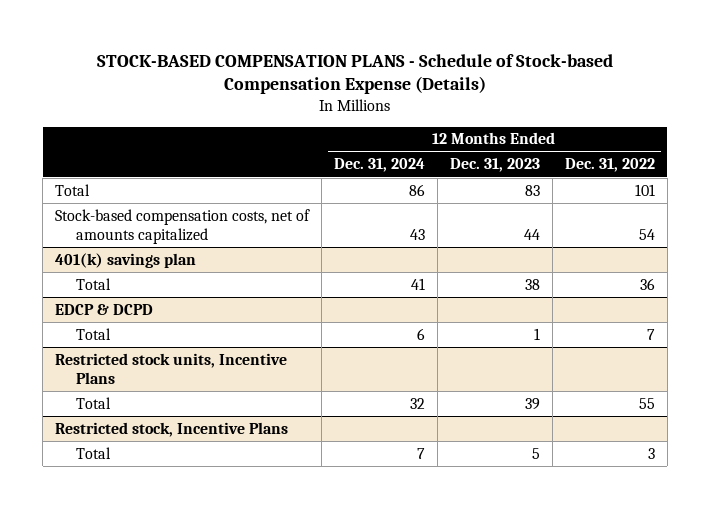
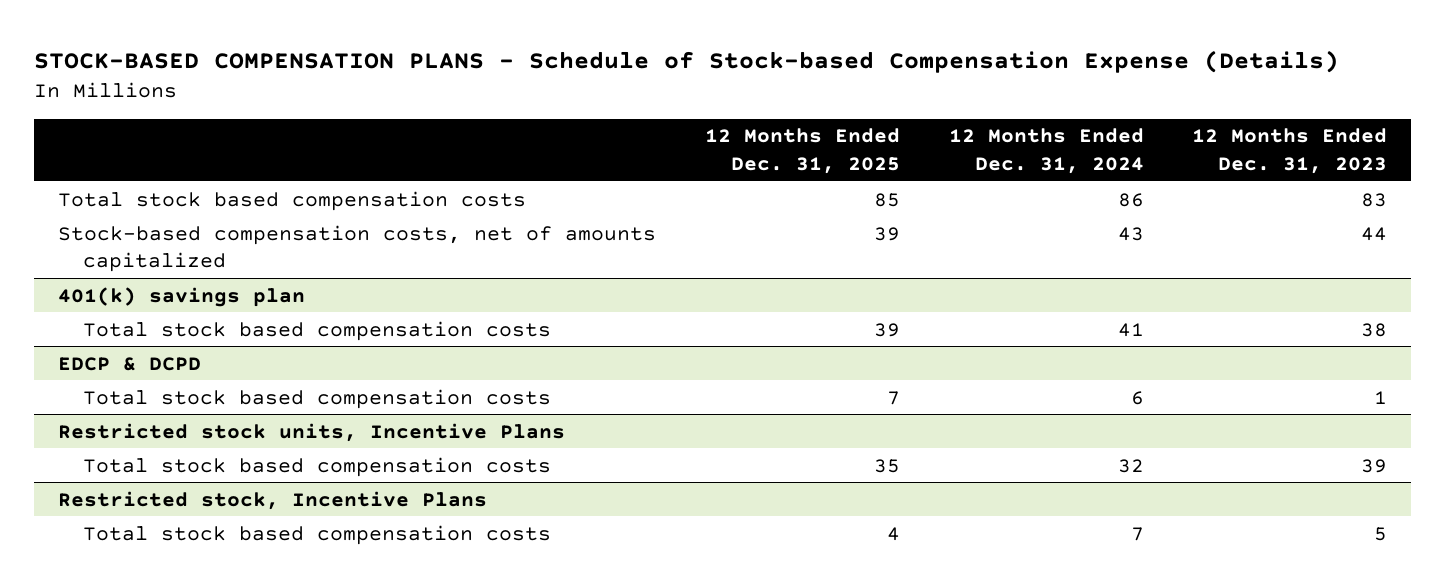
[564,158,655,173] Dec. 31, 2022 -> none
none -> [704,128,900,174] 12 Months Ended Dec. 31, 2025
[55,183,91,196] Total -> [58,190,527,211] Total stock based compensation costs
[75,277,111,290] Total -> [83,320,552,341] Total stock based compensation costs
[75,327,111,340] Total -> [83,388,552,409] Total stock based compensation costs
[75,396,111,409] Total -> [83,456,552,477] Total stock based compensation costs
[75,446,111,459] Total -> [83,524,552,545] Total stock based compensation costs

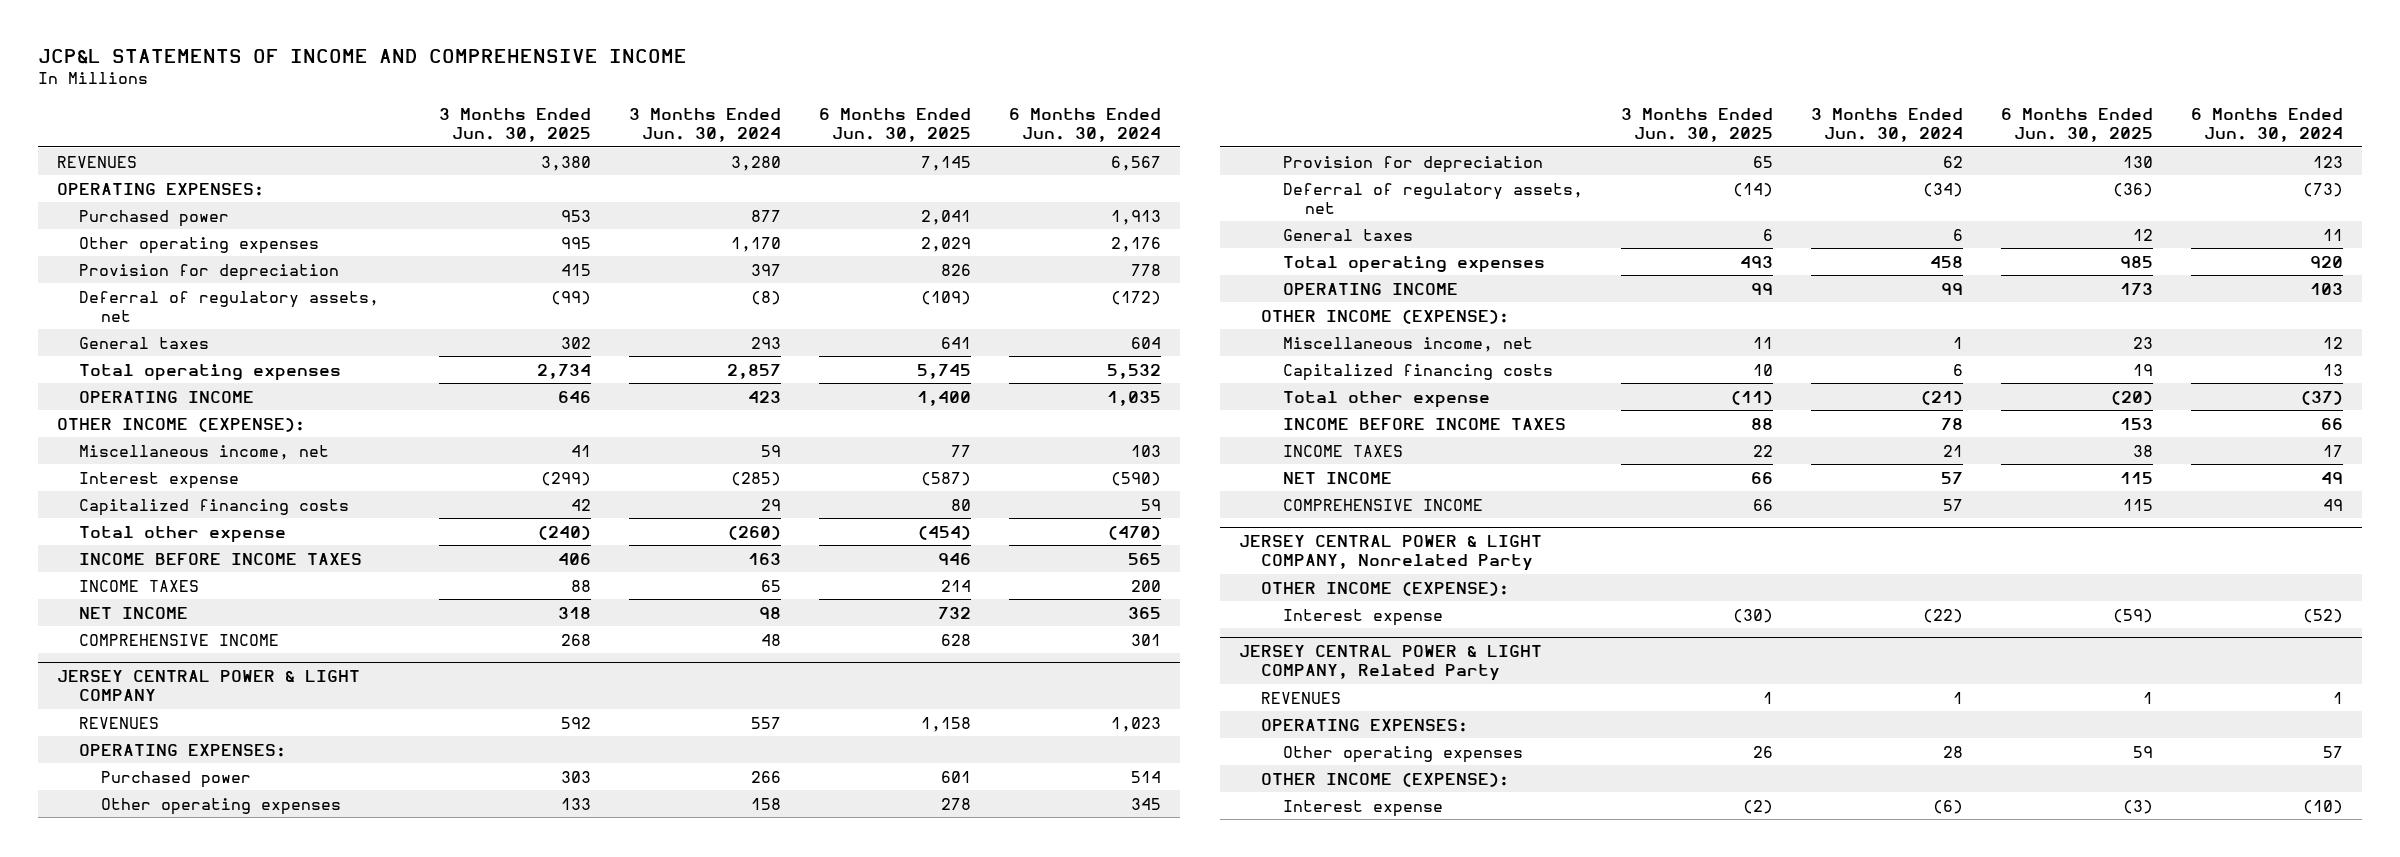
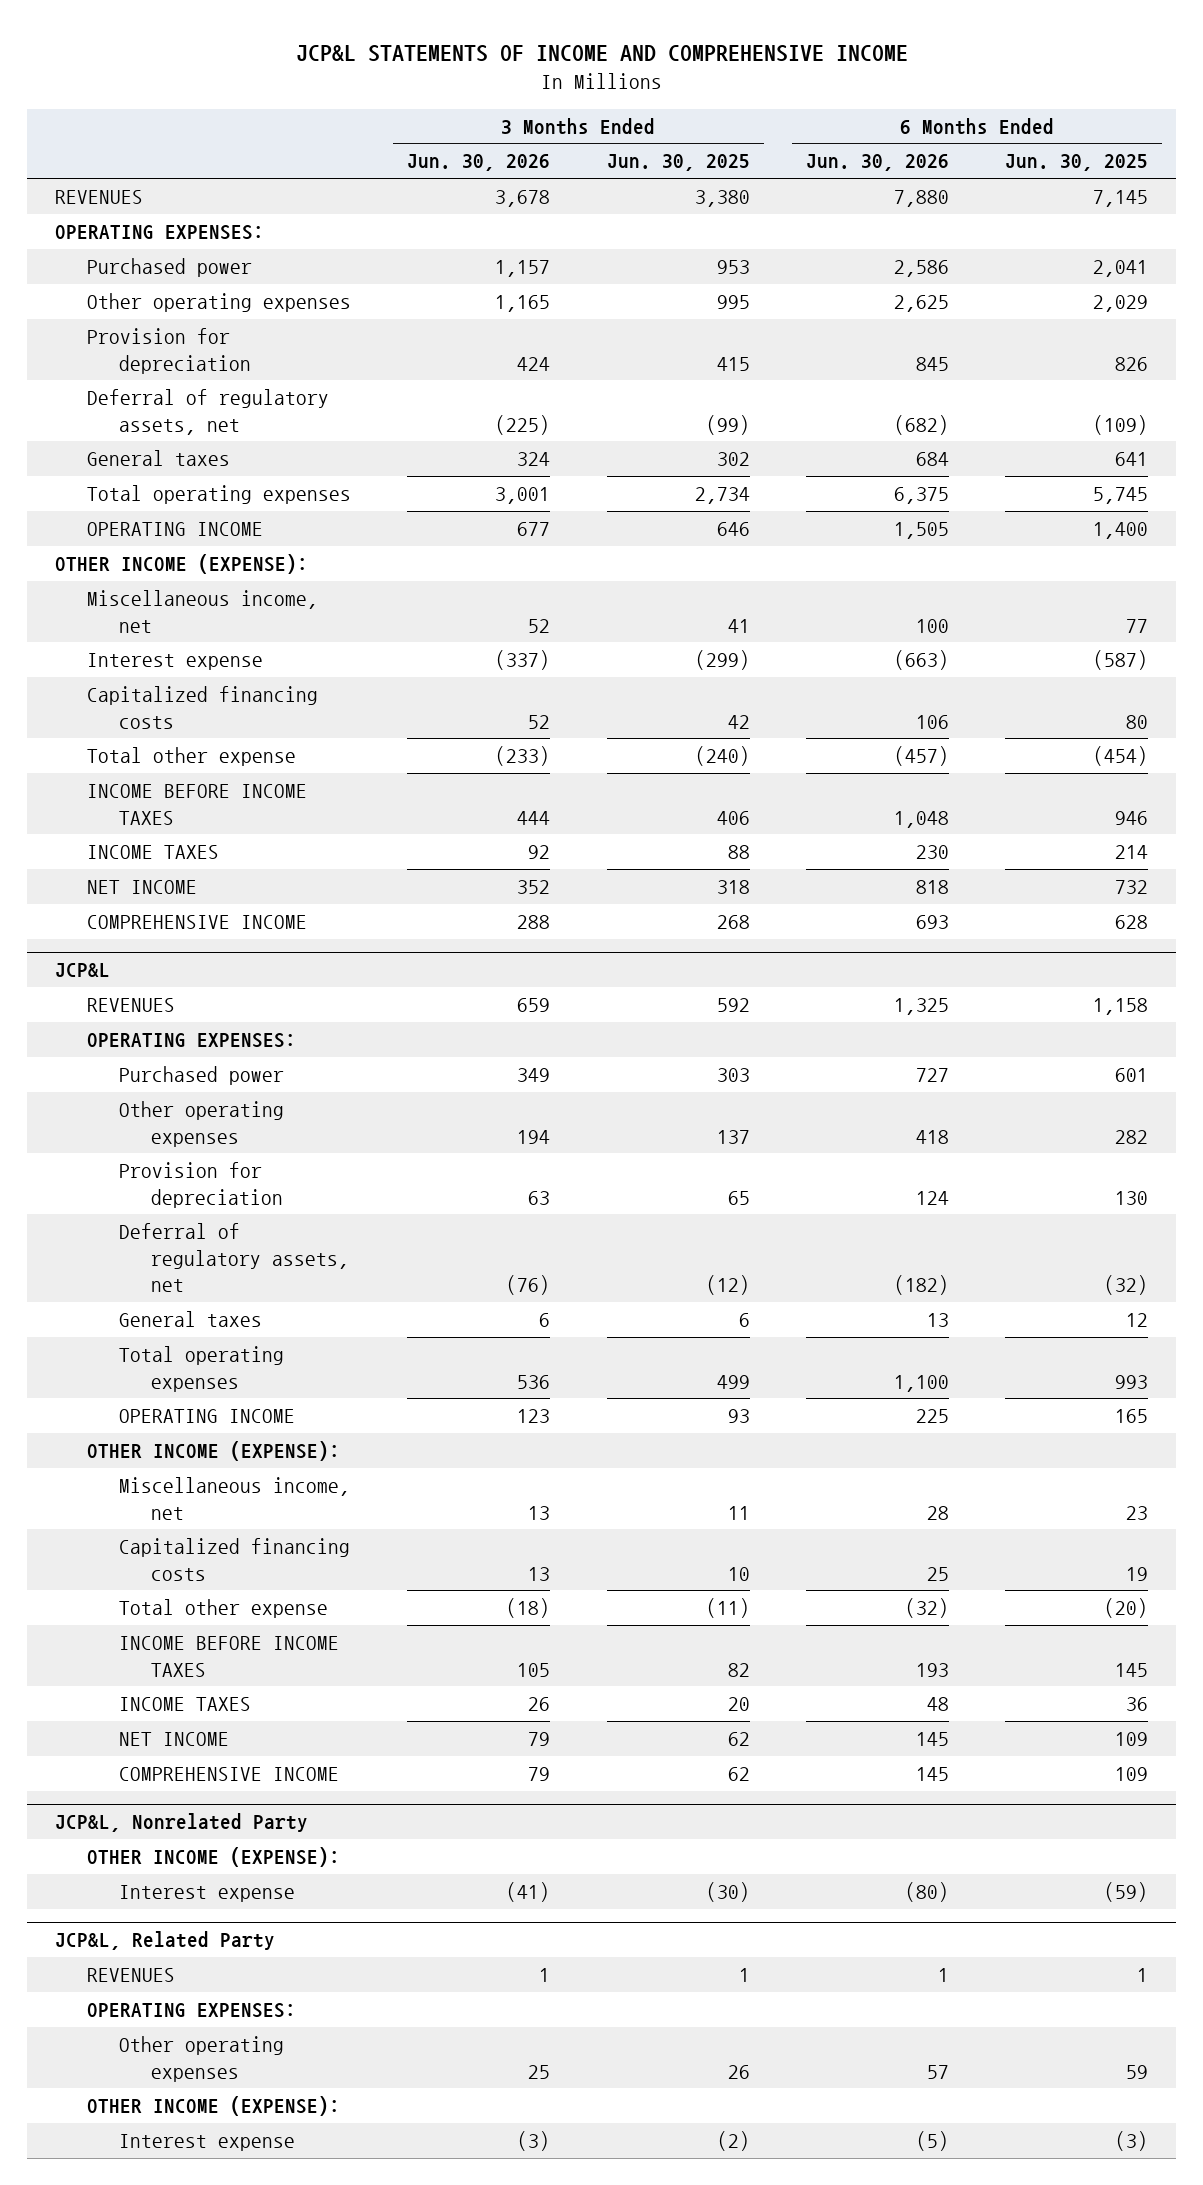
[628,108,781,143] 3 Months Ended Jun. 30, 2024 -> none
[1008,108,1161,143] 6 Months Ended Jun. 30, 2024 -> none
none -> [407,154,551,172] Jun. 30, 2026
none -> [805,154,949,172] Jun. 30, 2026
[56,670,360,702] JERSEY CENTRAL POWER & LIGHT COMPANY -> [55,962,111,978] JCP&L
[560,797,591,810] 133 -> [716,1129,750,1144] 137
[940,797,971,810] 278 -> [1114,1129,1148,1144] 282
[1733,182,1774,197] (14) -> [705,1275,750,1296] (12)
[2113,182,2154,197] (36) -> [1103,1275,1148,1296] (32)
[1740,255,1774,268] 493 -> [716,1374,750,1389] 499
[2120,255,2154,268] 985 -> [1114,1374,1148,1389] 993
[1751,282,1774,295] 99 -> [727,1409,750,1424] 93
[2120,282,2154,295] 173 -> [1114,1409,1148,1424] 165
[1239,535,1543,572] JERSEY CENTRAL POWER & LIGHT COMPANY, Nonrelated Party -> none
[1751,417,1774,430] 88 -> [727,1662,750,1677] 82
[2120,417,2154,430] 153 -> [1114,1662,1148,1677] 145
[1753,444,1774,457] 22 -> [727,1697,750,1712] 20
[2133,444,2154,457] 38 -> [1125,1697,1148,1712] 36
[1751,471,1774,484] 66 -> [727,1732,750,1747] 62
[2120,471,2154,484] 115 -> [1114,1732,1148,1747] 109
[1753,498,1774,511] 66 -> [727,1767,750,1782] 62
[2123,498,2154,511] 115 -> [1114,1767,1148,1782] 109
none -> [55,1813,309,1833] JCP&L, Nonrelated Party
[1239,645,1543,682] JERSEY CENTRAL POWER & LIGHT COMPANY, Related Party -> none
none -> [55,1931,276,1951] JCP&L, Related Party

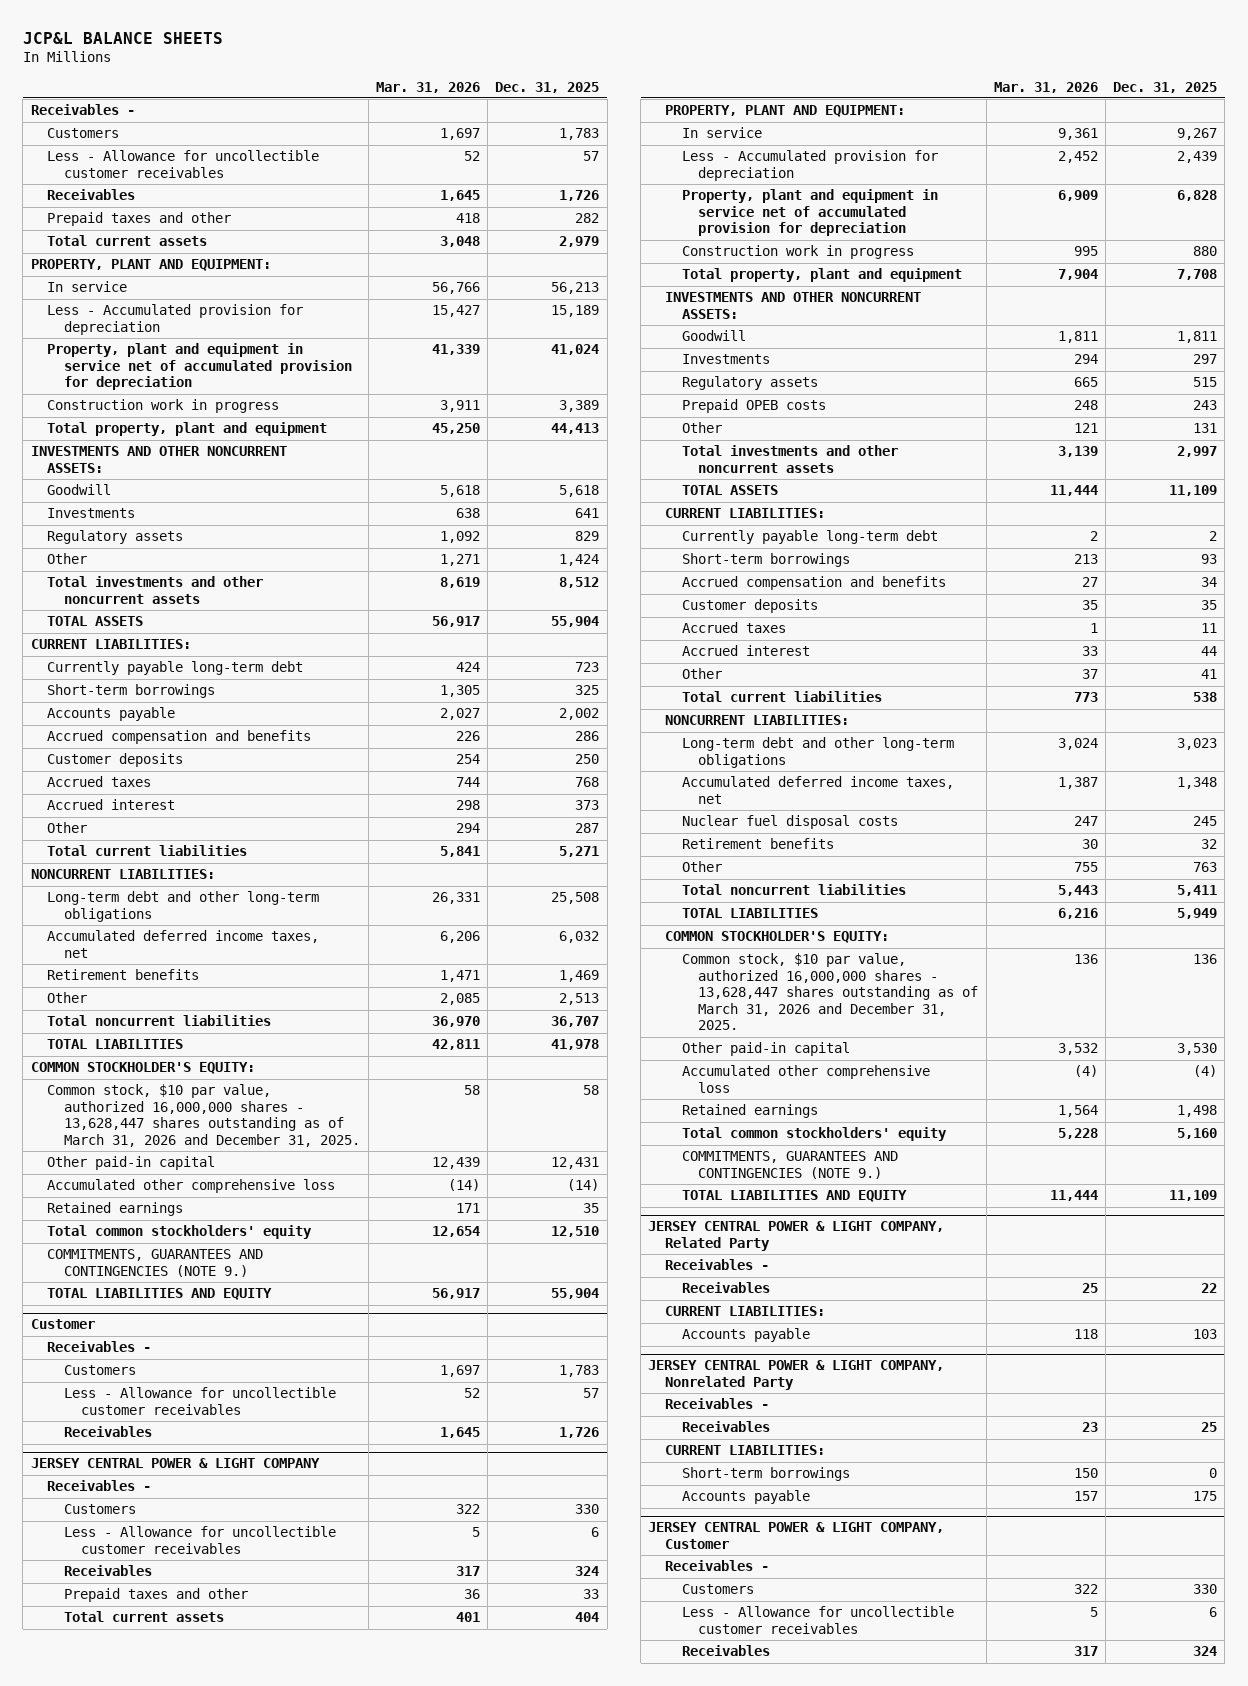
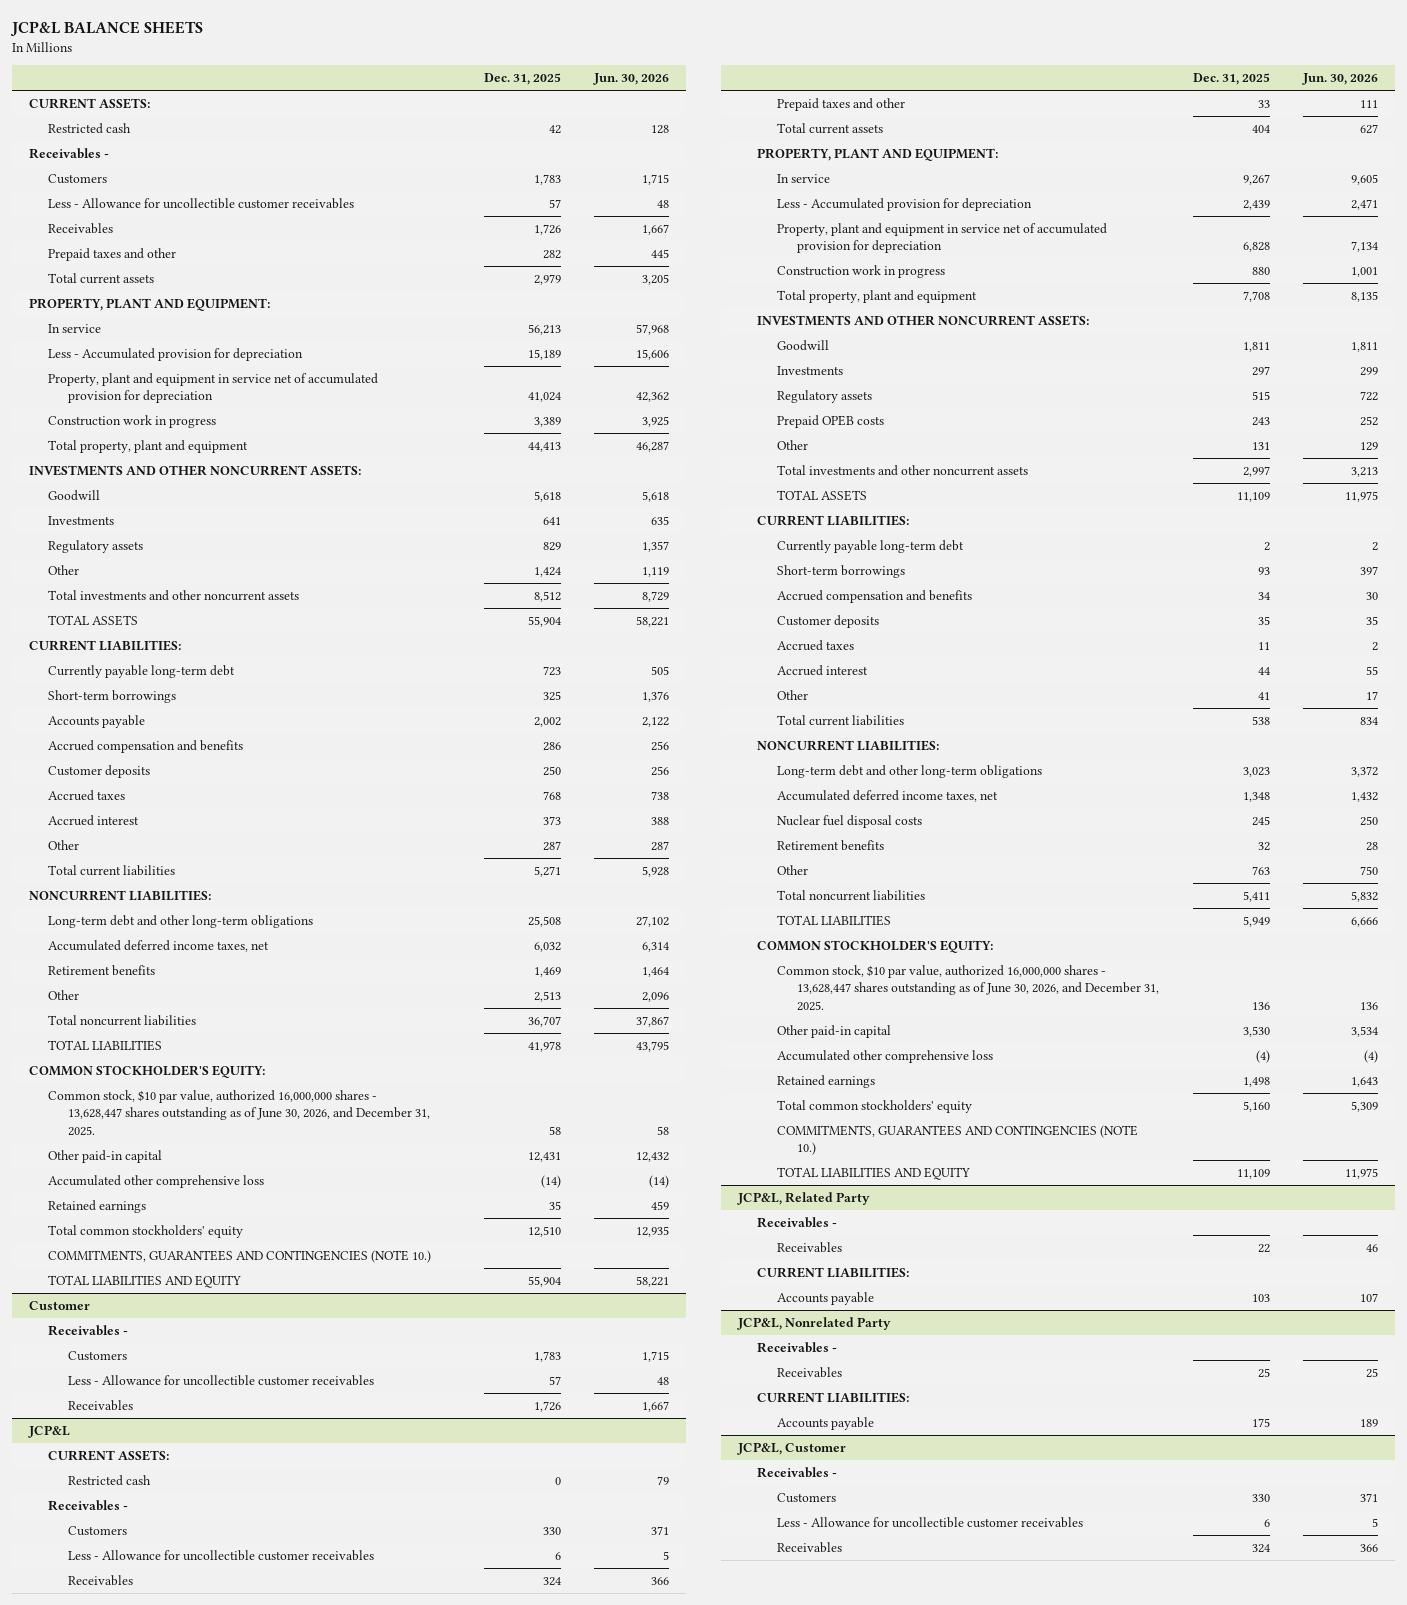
[376,81,481,93] Mar. 31, 2026 -> none
none -> [593,73,670,86] Jun. 30, 2026
none -> [28,98,150,110] CURRENT ASSETS:
none -> [48,123,132,135] Restricted cash
[47,1084,360,1147] Common stock, $10 par value, authorized 16,000,000 shares - 13,628,447 shares outstanding as of March 31, 2026 and December 31, 2025. -> [48,1090,431,1136] Common stock, $10 par value, authorized 16,000,000 shares - 13,628,447 shares outstanding as of June 30, 2026, and December 31, 2025.
[47,1249,264,1277] COMMITMENTS, GUARANTEES AND CONTINGENCIES (NOTE 9.) -> [48,1250,432,1264] COMMITMENTS, GUARANTEES AND CONTINGENCIES (NOTE 10.)
[30,1458,320,1469] JERSEY CENTRAL POWER & LIGHT COMPANY -> [27,1425,70,1439] JCP&L
none -> [48,1450,170,1462] CURRENT ASSETS:
none -> [68,1475,152,1487] Restricted cash
[681,953,979,1031] Common stock, $10 par value, authorized 16,000,000 shares - 13,628,447 shares outstanding as of March 31, 2026 and December 31, 2025. -> [777,965,1159,1011] Common stock, $10 par value, authorized 16,000,000 shares - 13,628,447 shares outstanding as of June 30, 2026, and December 31, 2025.
[681,1151,898,1179] COMMITMENTS, GUARANTEES AND CONTINGENCIES (NOTE 9.) -> [777,1125,1139,1156] COMMITMENTS, GUARANTEES AND CONTINGENCIES (NOTE 10.)
[648,1221,945,1251] JERSEY CENTRAL POWER & LIGHT COMPANY, Related Party -> none
none -> [736,1192,870,1206] JCP&L, Related Party
[648,1360,945,1390] JERSEY CENTRAL POWER & LIGHT COMPANY, Nonrelated Party -> none
none -> [736,1317,891,1331] JCP&L, Nonrelated Party
[681,1467,850,1482] Short-term borrowings -> none
[648,1522,945,1549] JERSEY CENTRAL POWER & LIGHT COMPANY, Customer -> none
none -> [736,1442,846,1456] JCP&L, Customer

